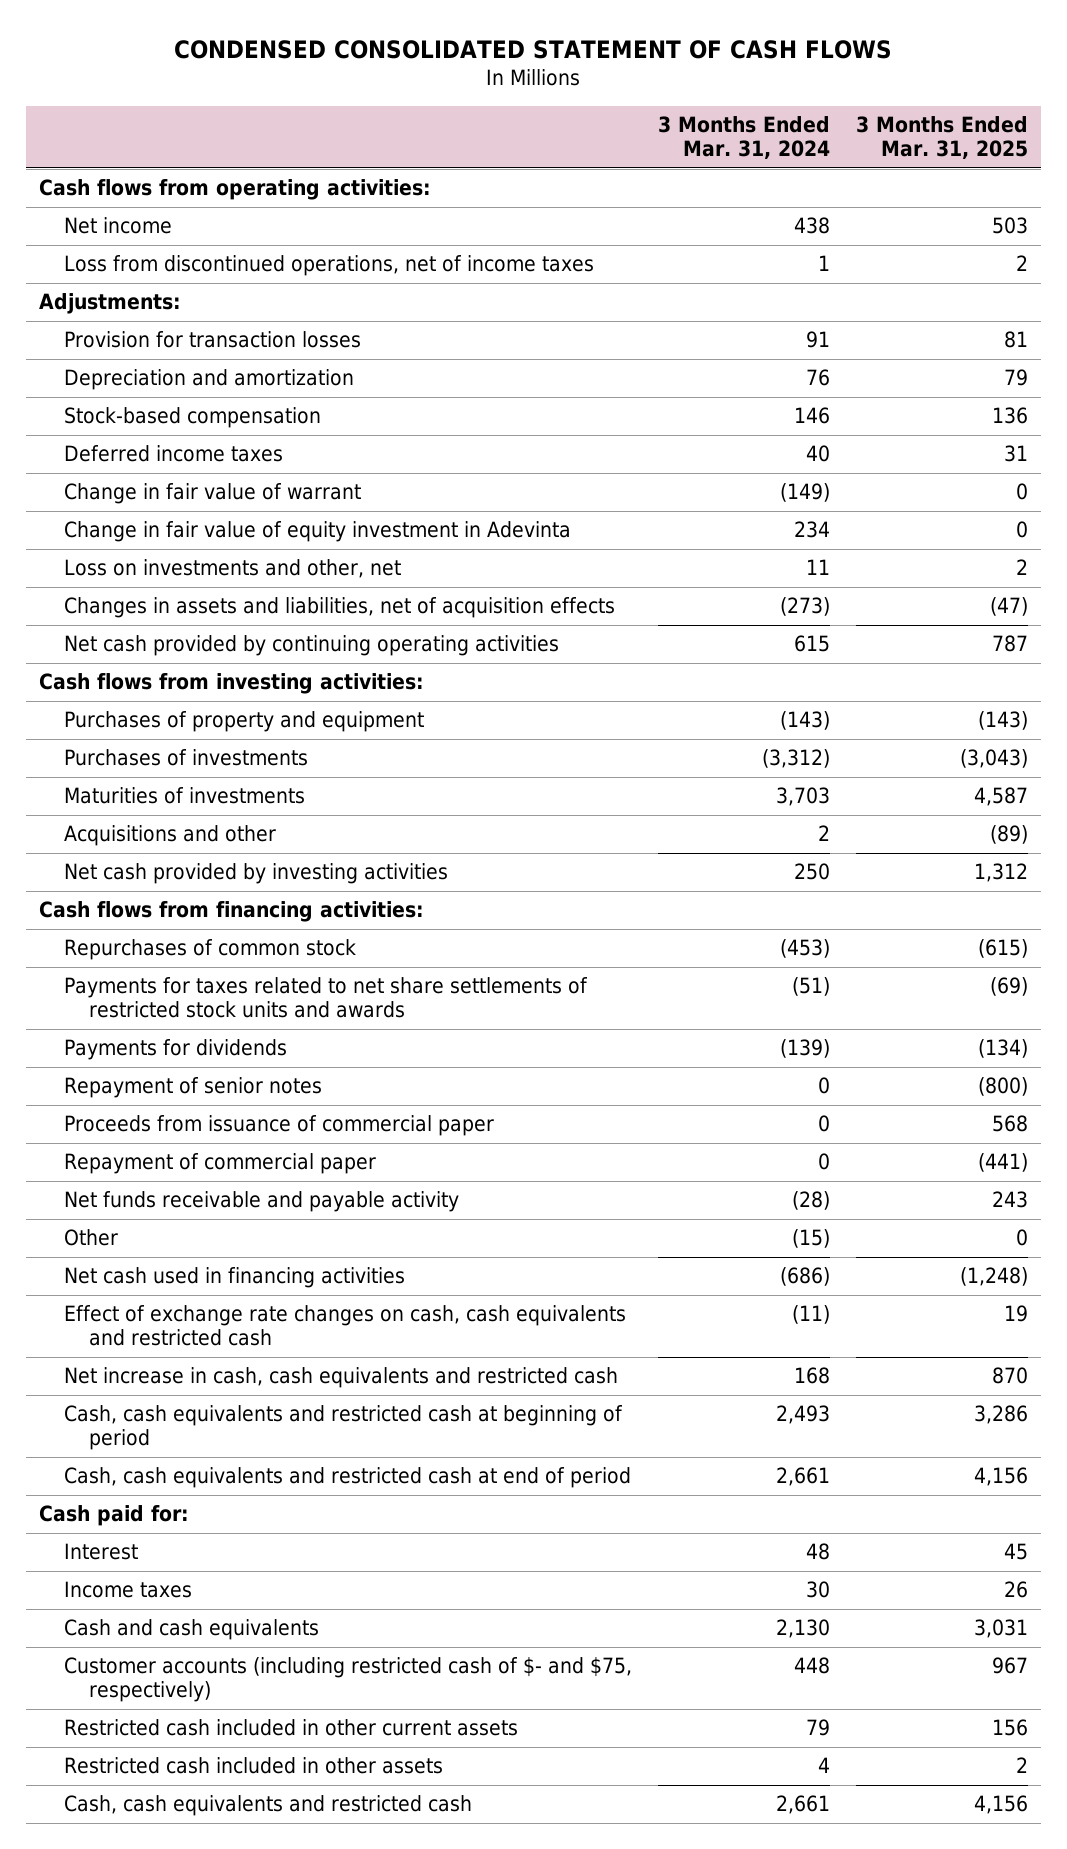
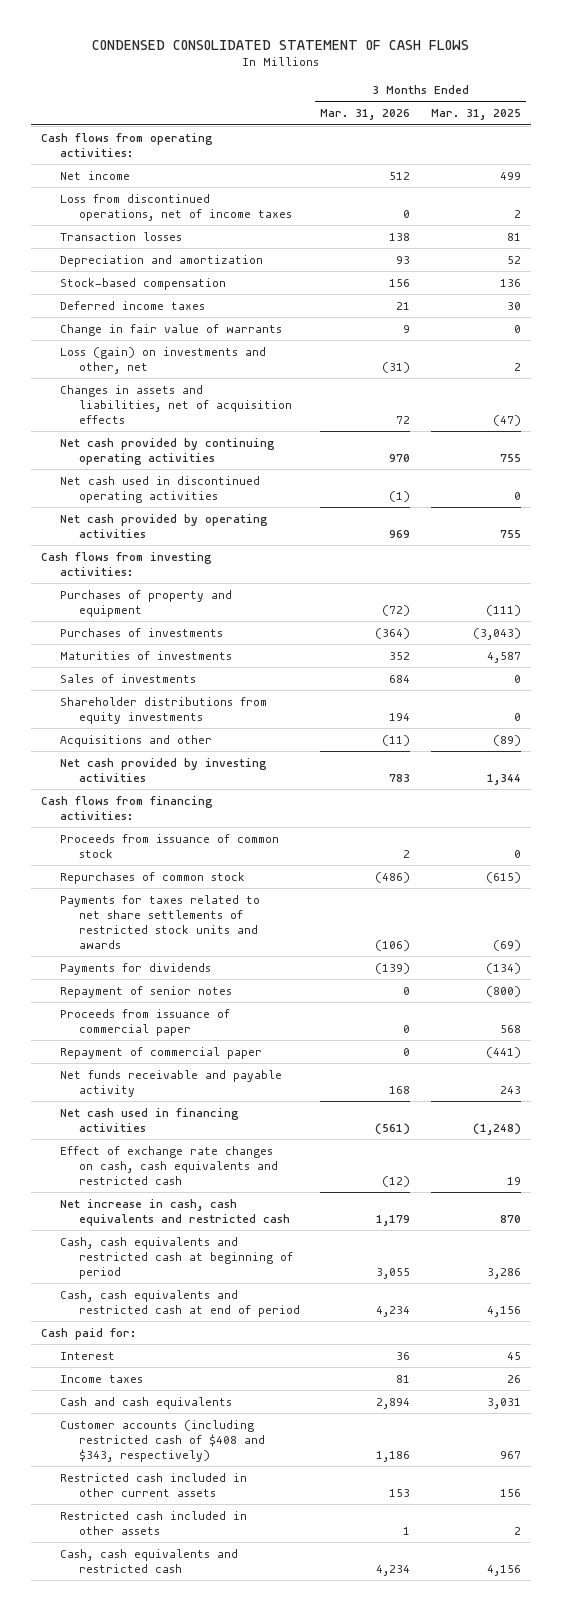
[657,116,830,160] 3 Months Ended Mar. 31, 2024 -> none
none -> [320,109,411,121] Mar. 31, 2026
[991,217,1028,235] 503 -> [499,171,521,180] 499
[38,293,181,315] Adjustments: -> none
[64,331,362,349] Provision for transaction losses -> [59,231,182,241] Transaction losses
[1003,369,1028,387] 79 -> [506,255,521,264] 52
[64,521,572,543] Change in fair value of equity investment in Adevinta -> none
[1003,445,1028,463] 31 -> [506,301,521,310] 30
[64,483,362,505] Change in fair value of warrant -> [59,323,282,336] Change in fair value of warrants
[64,559,402,579] Loss on investments and other, net -> [59,346,266,374] Loss (gain) on investments and other, net
[991,635,1028,653] 787 -> [499,453,521,462] 755
none -> [59,475,260,503] Net cash used in discontinued operating activities
none -> [59,513,268,538] Net cash provided by operating activities
[977,711,1028,731] (143) -> [485,604,521,616] (111)
none -> [59,673,196,683] Sales of investments
none -> [59,696,267,724] Shareholder distributions from equity investments
[973,863,1028,883] 1,312 -> [486,773,521,785] 1,344
none -> [59,833,279,858] Proceeds from issuance of common stock
[64,1229,119,1247] Other -> none
[64,1657,633,1703] Customer accounts (including restricted cash of $- and $75, respectively) -> [59,1419,265,1462] Customer accounts (including restricted cash of $408 and $343, respectively)

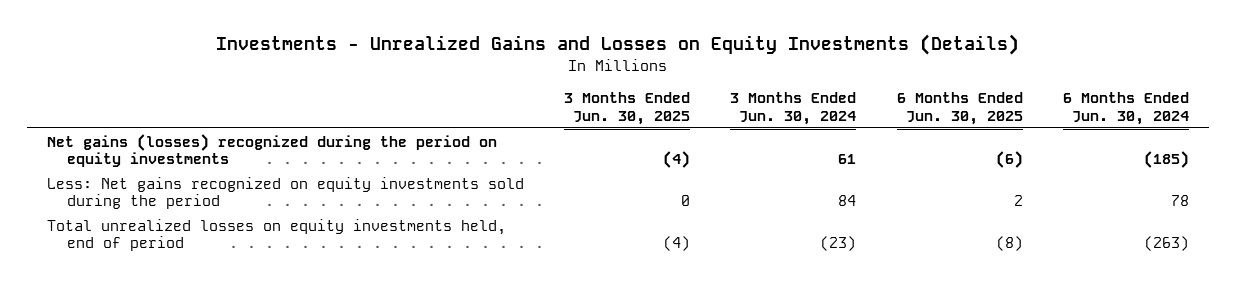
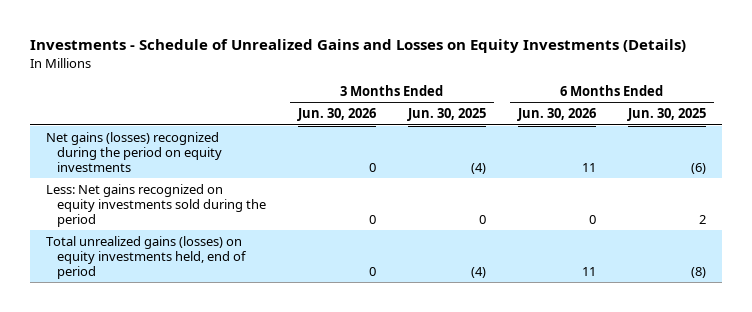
[215,34,1019,56] Investments - Unrealized Gains and Losses on Equity Investments (Details) -> [30,39,687,54] Investments - Schedule of Unrealized Gains and Losses on Equity Investments (Details)
[730,92,857,125] 3 Months Ended Jun. 30, 2024 -> none
[1062,92,1189,125] 6 Months Ended Jun. 30, 2024 -> none
none -> [297,108,377,122] Jun. 30, 2026
none -> [516,108,596,122] Jun. 30, 2026
[46,218,506,252] Total unrealized losses on equity investments held, end of period -> [46,235,248,279] Total unrealized gains (losses) on equity investments held, end of period

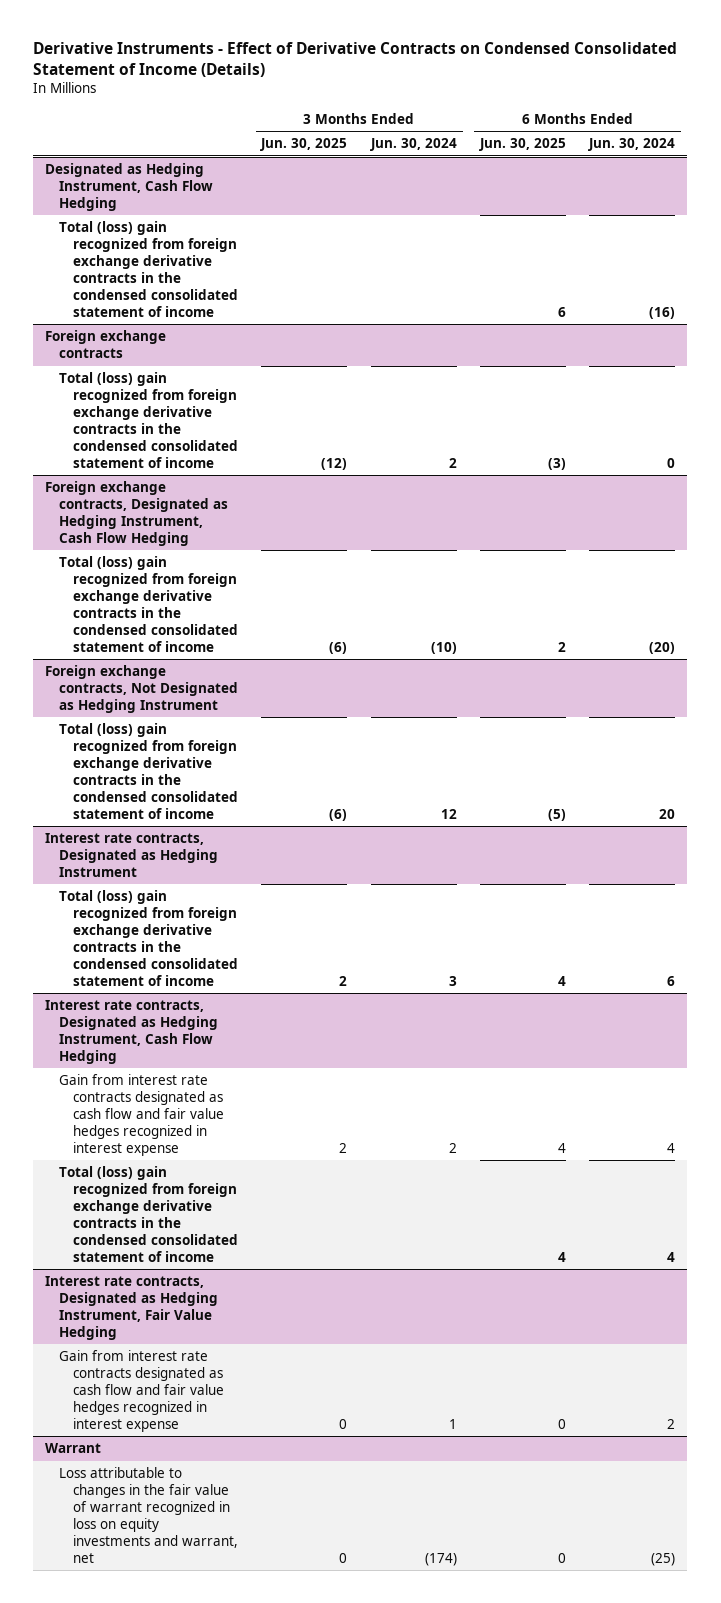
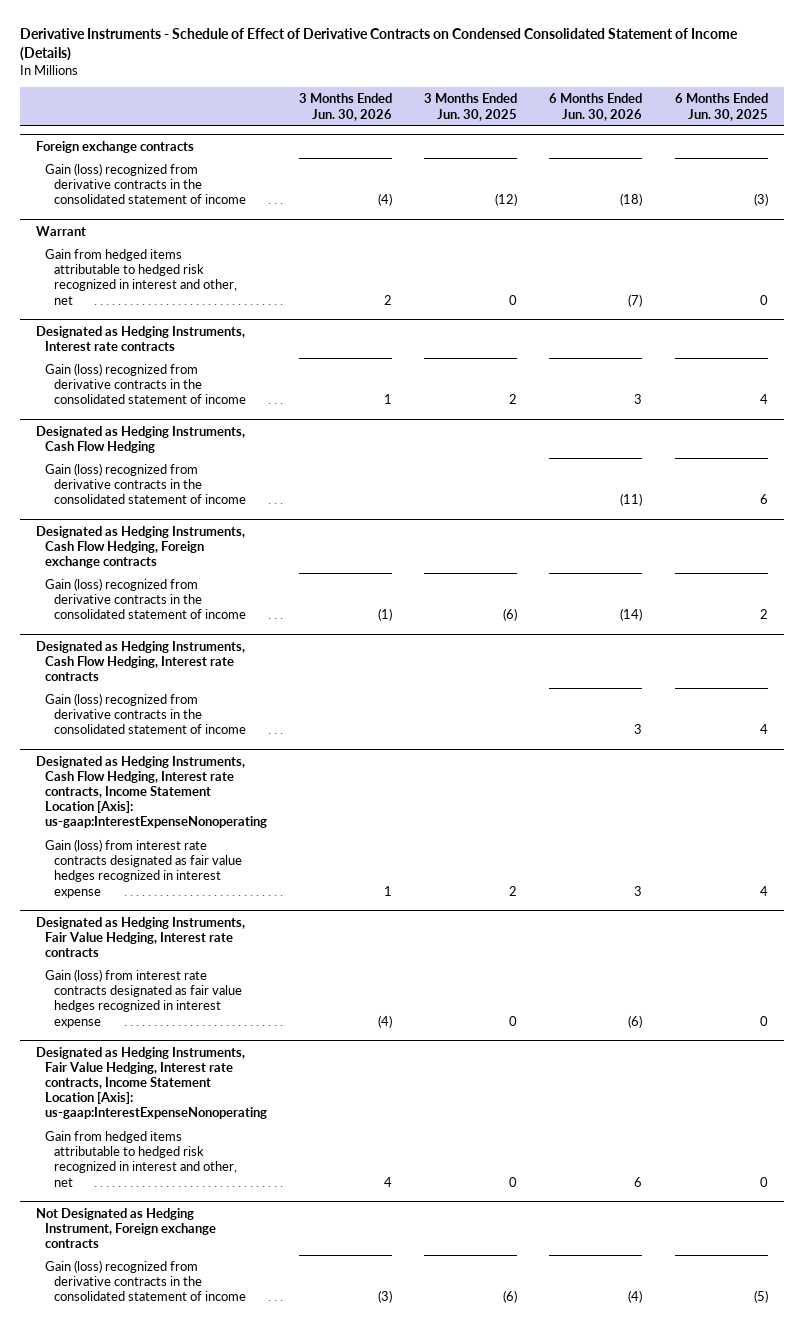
[33,42,678,78] Derivative Instruments - Effect of Derivative Contracts on Condensed Consolidated Statement of Income (Details) -> [20,28,739,62] Derivative Instruments - Schedule of Effect of Derivative Contracts on Condensed Consolidated Statement of Income (Details)
[369,138,457,152] Jun. 30, 2024 -> none
[588,138,676,152] Jun. 30, 2024 -> none
none -> [299,93,393,121] 3 Months Ended Jun. 30, 2026
none -> [549,93,643,121] 6 Months Ended Jun. 30, 2026
[45,163,214,211] Designated as Hedging Instrument, Cash Flow Hedging -> none
[59,221,239,317] Total (loss) gain recognized from foreign exchange derivative contracts in the condensed consolidated statement of income -> none
[45,481,229,546] Foreign exchange contracts, Designated as Hedging Instrument, Cash Flow Hedging -> none
[59,556,239,652] Total (loss) gain recognized from foreign exchange derivative contracts in the condensed consolidated statement of income -> none
[45,665,239,713] Foreign exchange contracts, Not Designated as Hedging Instrument -> none
[59,723,239,819] Total (loss) gain recognized from foreign exchange derivative contracts in the condensed consolidated statement of income -> none
[45,833,219,877] Interest rate contracts, Designated as Hedging Instrument -> none
[59,890,239,986] Total (loss) gain recognized from foreign exchange derivative contracts in the condensed consolidated statement of income -> none
[45,1000,219,1064] Interest rate contracts, Designated as Hedging Instrument, Cash Flow Hedging -> none
[59,1074,225,1156] Gain from interest rate contracts designated as cash flow and fair value hedges recognized in interest expense -> none
[59,1166,239,1262] Total (loss) gain recognized from foreign exchange derivative contracts in the condensed consolidated statement of income -> none
[45,1276,219,1340] Interest rate contracts, Designated as Hedging Instrument, Fair Value Hedging -> none
[59,1350,225,1432] Gain from interest rate contracts designated as cash flow and fair value hedges recognized in interest expense -> none
[59,372,239,468] Total (loss) gain recognized from foreign exchange derivative contracts in the condensed consolidated statement of income -> [45,163,247,205] Gain (loss) recognized from derivative contracts in the consolidated statement of income
[59,1467,239,1563] Loss attributable to changes in the fair value of warrant recognized in loss on equity investments and warrant, net -> [45,249,238,305] Gain from hedged items attributable to hedged risk recognized in interest and other, net
none -> [36,325,246,351] Designated as Hedging Instruments, Interest rate contracts
none -> [45,363,247,405] Gain (loss) recognized from derivative contracts in the consolidated statement of income
none -> [36,425,246,453] Designated as Hedging Instruments, Cash Flow Hedging
none -> [45,463,247,505] Gain (loss) recognized from derivative contracts in the consolidated statement of income
none -> [36,525,246,569] Designated as Hedging Instruments, Cash Flow Hedging, Foreign exchange contracts
none -> [45,578,247,620] Gain (loss) recognized from derivative contracts in the consolidated statement of income
none -> [36,640,246,682] Designated as Hedging Instruments, Cash Flow Hedging, Interest rate contracts
none -> [45,693,247,735] Gain (loss) recognized from derivative contracts in the consolidated statement of income
none -> [36,755,268,829] Designated as Hedging Instruments, Cash Flow Hedging, Interest rate contracts, Income Statement Location [Axis]: us-gaap:InterestExpenseNonoperating
none -> [45,839,243,898] Gain (loss) from interest rate contracts designated as fair value hedges recognized in interest expense
none -> [36,916,246,958] Designated as Hedging Instruments, Fair Value Hedging, Interest rate contracts
none -> [45,969,243,1028] Gain (loss) from interest rate contracts designated as fair value hedges recognized in interest expense
none -> [36,1046,268,1120] Designated as Hedging Instruments, Fair Value Hedging, Interest rate contracts, Income Statement Location [Axis]: us-gaap:InterestExpenseNonoperating
none -> [45,1131,238,1187] Gain from hedged items attributable to hedged risk recognized in interest and other, net
none -> [36,1207,217,1249] Not Designated as Hedging Instrument, Foreign exchange contracts
none -> [45,1260,247,1302] Gain (loss) recognized from derivative contracts in the consolidated statement of income

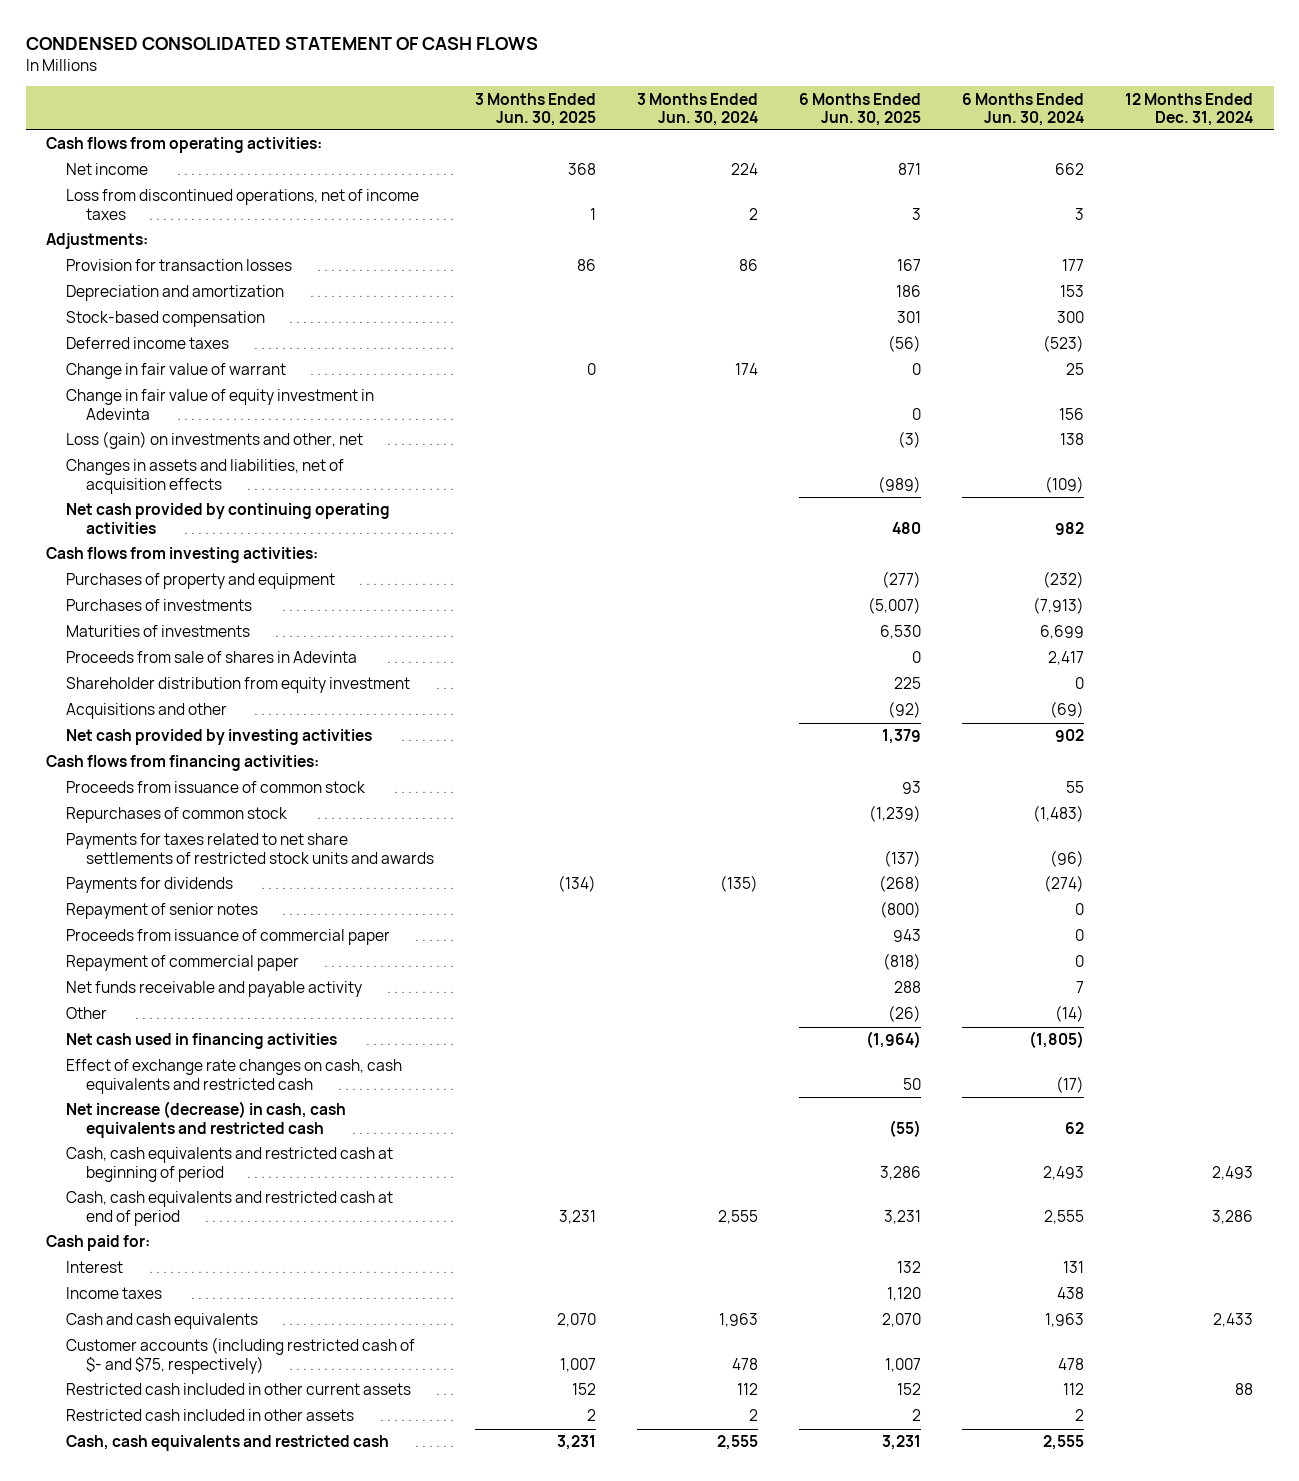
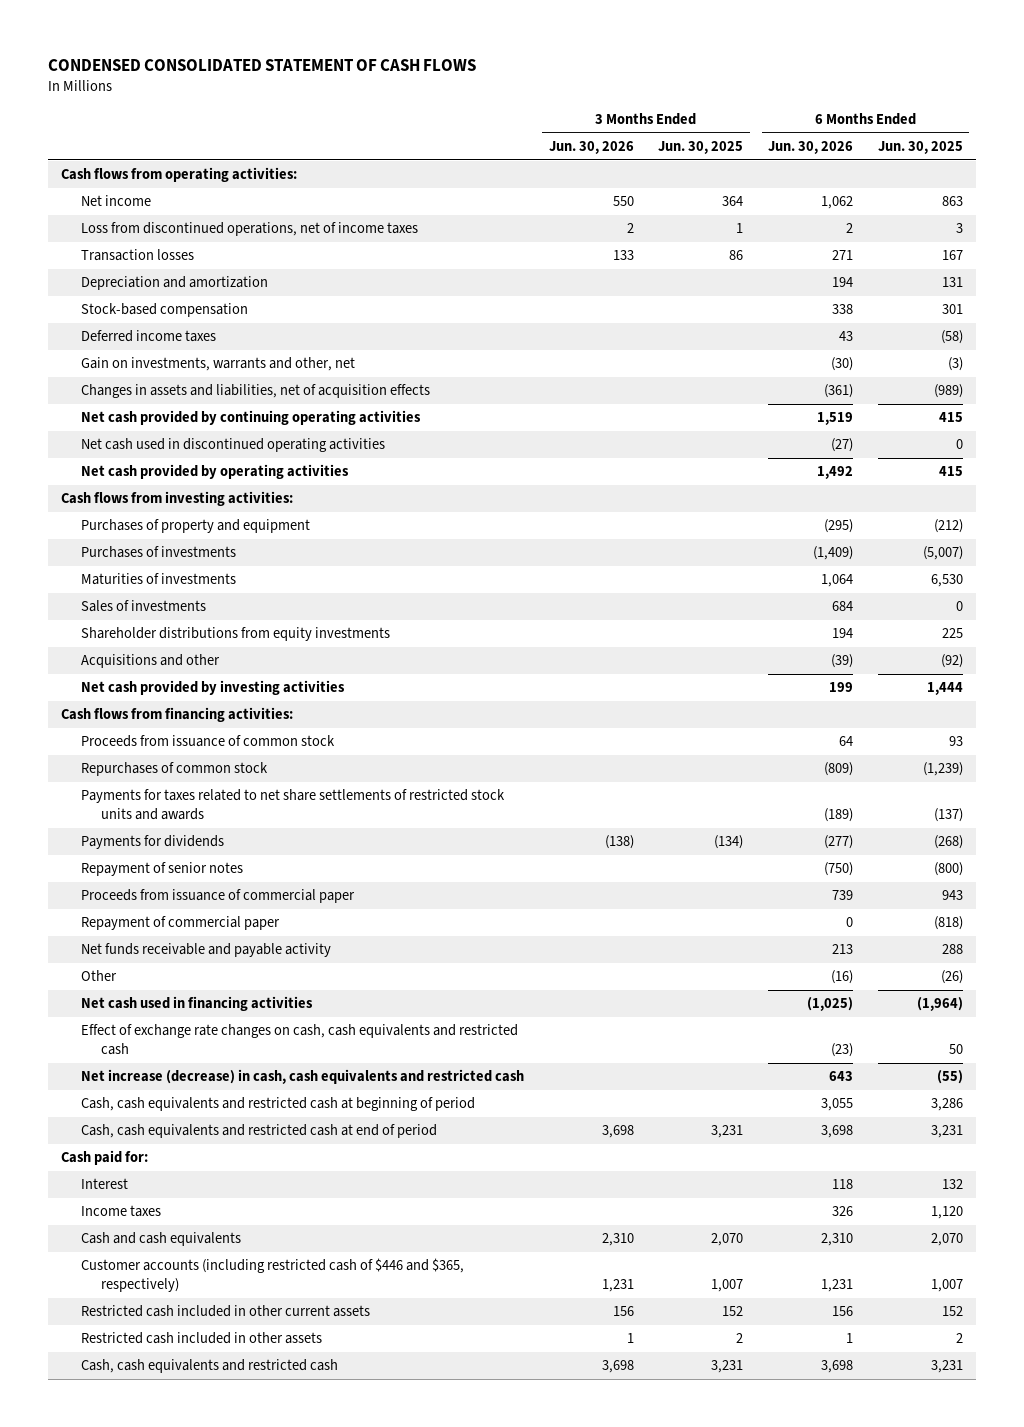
[637,92,759,126] 3 Months Ended Jun. 30, 2024 -> none
[962,92,1085,126] 6 Months Ended Jun. 30, 2024 -> none
[1125,92,1254,126] 12 Months Ended Dec. 31, 2024 -> none
none -> [548,141,634,155] Jun. 30, 2026
none -> [768,141,854,155] Jun. 30, 2026
[567,163,596,176] 368 -> [722,196,744,207] 364
[898,163,922,176] 871 -> [942,196,964,207] 863
[46,233,149,250] Adjustments: -> none
[65,259,292,272] Provision for transaction losses -> [80,249,194,262] Transaction losses
[896,285,922,298] 186 -> [942,277,964,288] 131
[65,363,286,380] Change in fair value of warrant -> none
[65,389,374,420] Change in fair value of equity investment in Adevinta -> none
[888,335,922,353] (56) -> [941,330,964,345] (58)
[65,431,363,450] Loss (gain) on investments and other, net -> [80,357,355,372] Gain on investments, warrants and other, net
[892,521,922,534] 480 -> [939,412,964,423] 415
none -> [80,438,385,453] Net cash used in discontinued operating activities
none -> [80,464,349,480] Net cash provided by operating activities
[882,571,922,589] (277) -> [934,519,964,534] (212)
[65,651,357,664] Proceeds from sale of shares in Adevinta -> [80,600,206,613] Sales of investments
[65,677,410,694] Shareholder distribution from equity investment -> [80,627,390,642] Shareholder distributions from equity investments
[882,729,922,745] 1,379 -> [927,682,964,696] 1,444
[65,1337,415,1374] Customer accounts (including restricted cash of $- and $75, respectively) -> [80,1258,464,1293] Customer accounts (including restricted cash of $446 and $365, respectively)

